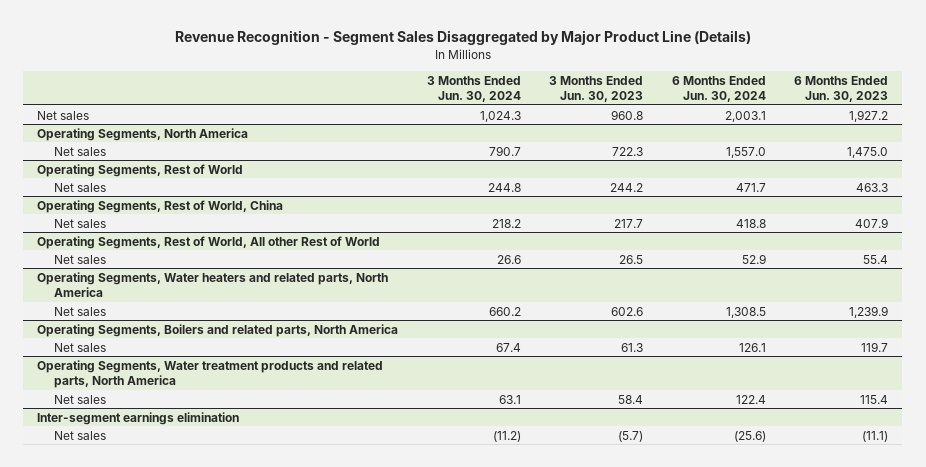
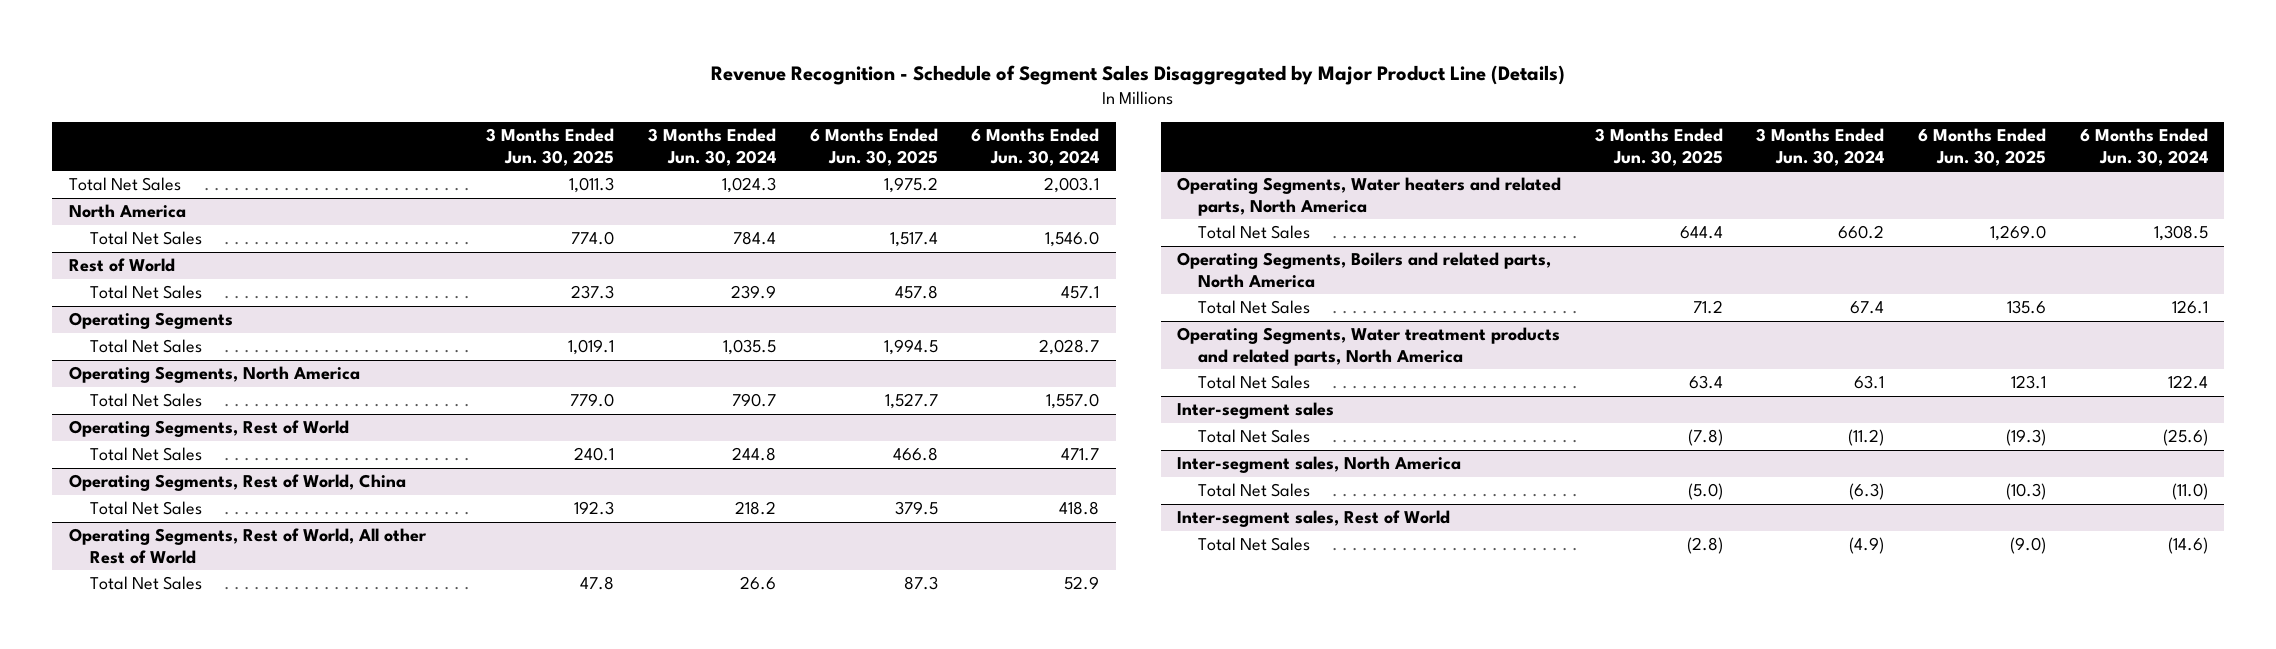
[174,30,751,46] Revenue Recognition - Segment Sales Disaggregated by Major Product Line (Details) -> [711,64,1566,85] Revenue Recognition - Schedule of Segment Sales Disaggregated by Major Product Line (Details)
[549,75,644,103] 3 Months Ended Jun. 30, 2023 -> none
[794,75,889,103] 6 Months Ended Jun. 30, 2023 -> none
none -> [486,128,615,166] 3 Months Ended Jun. 30, 2025
none -> [809,128,938,166] 6 Months Ended Jun. 30, 2025
[37,110,90,120] Net sales -> [68,177,181,192] Total Net Sales
none -> [68,204,186,219] North America
none -> [89,231,202,246] Total Net Sales
none -> [68,258,175,273] Rest of World
none -> [89,285,202,300] Total Net Sales
none -> [68,312,233,330] Operating Segments
none -> [89,339,202,354] Total Net Sales
[54,146,107,156] Net sales -> [89,393,202,408] Total Net Sales
[54,182,107,192] Net sales -> [89,447,202,462] Total Net Sales
[54,218,107,228] Net sales -> [89,501,202,516] Total Net Sales
[54,254,107,264] Net sales -> [89,576,202,591] Total Net Sales
[54,306,107,316] Net sales -> [1198,225,1311,240] Total Net Sales
[54,342,107,352] Net sales -> [1198,300,1311,315] Total Net Sales
[54,394,107,404] Net sales -> [1198,375,1311,390] Total Net Sales
[37,411,240,425] Inter-segment earnings elimination -> [1177,402,1335,420] Inter-segment sales
[54,430,107,440] Net sales -> [1198,429,1311,444] Total Net Sales
none -> [1177,456,1462,474] Inter-segment sales, North America
none -> [1198,483,1311,498] Total Net Sales
none -> [1177,510,1451,528] Inter-segment sales, Rest of World
none -> [1198,537,1311,552] Total Net Sales

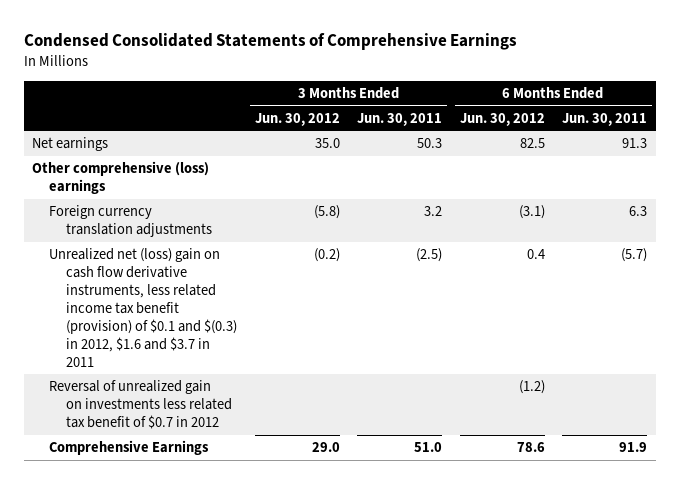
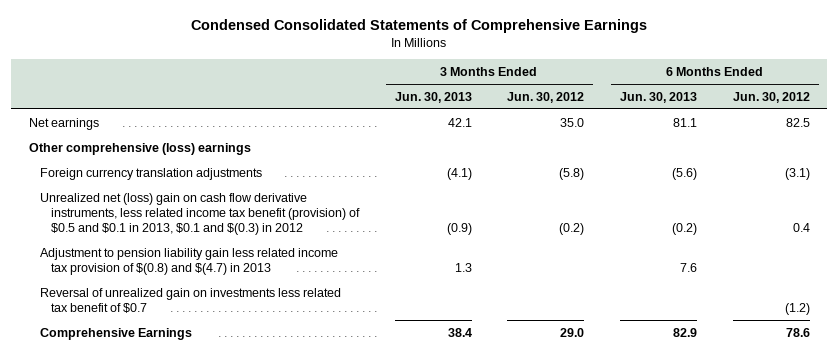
[357,112,443,126] Jun. 30, 2011 -> none
[562,112,648,126] Jun. 30, 2011 -> none
none -> [394,91,472,103] Jun. 30, 2013
none -> [619,91,697,103] Jun. 30, 2013
[49,248,238,367] Unrealized net (loss) gain on cash flow derivative instruments, less related income tax benefit (provision) of $0.1 and $(0.3) in 2012, $1.6 and $3.7 in 2011 -> [39,192,361,236] Unrealized net (loss) gain on cash flow derivative instruments, less related income tax benefit (provision) of $0.5 and $0.1 in 2013, $0.1 and $(0.3) in 2012
none -> [39,247,338,275] Adjustment to pension liability gain less related income tax provision of $(0.8) and $(4.7) in 2013
[49,380,233,430] Reversal of unrealized gain on investments less related tax benefit of $0.7 in 2012 -> [39,287,341,313] Reversal of unrealized gain on investments less related tax benefit of $0.7

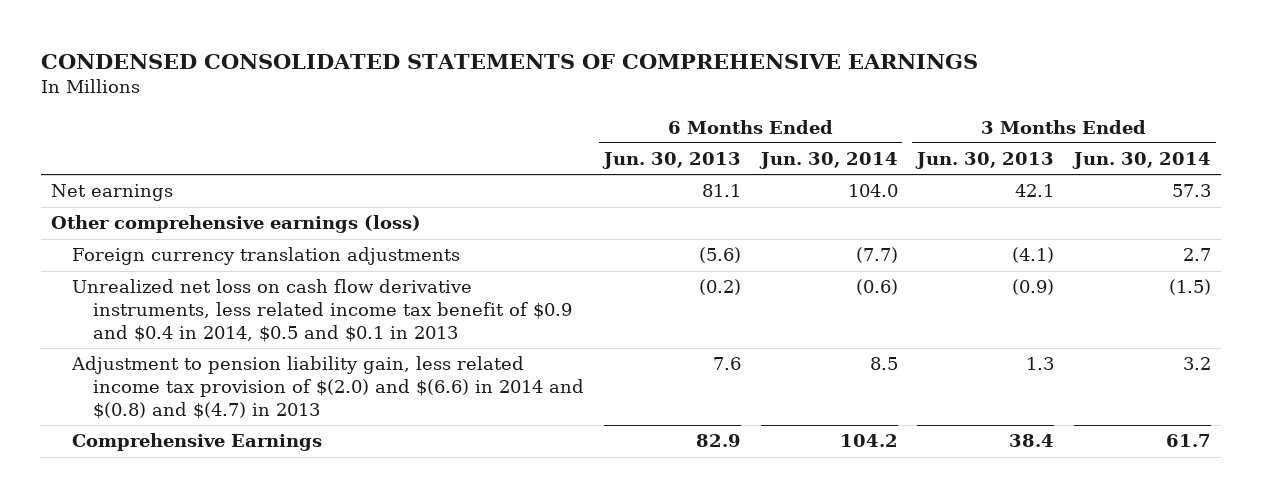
[191,19,648,34] Condensed Consolidated Statements of Comprehensive Earnings -> [41,54,979,70] CONDENSED CONSOLIDATED STATEMENTS OF COMPREHENSIVE EARNINGS
[507,91,585,103] Jun. 30, 2012 -> none
[732,91,810,103] Jun. 30, 2012 -> none
none -> [758,152,898,170] Jun. 30, 2014
none -> [1072,152,1212,170] Jun. 30, 2014
[28,142,251,155] Other comprehensive (loss) earnings -> [51,215,422,234] Other comprehensive earnings (loss)
[39,287,341,313] Reversal of unrealized gain on investments less related tax benefit of $0.7 -> none
[39,192,361,236] Unrealized net (loss) gain on cash flow derivative instruments, less related income tax benefit (provision) of $0.5 and $0.1 in 2013, $0.1 and $(0.3) in 2012 -> [71,279,572,342] Unrealized net loss on cash flow derivative instruments, less related income tax benefit of $0.9 and $0.4 in 2014, $0.5 and $0.1 in 2013
[39,247,338,275] Adjustment to pension liability gain less related income tax provision of $(0.8) and $(4.7) in 2013 -> [70,356,584,419] Adjustment to pension liability gain, less related income tax provision of $(2.0) and $(6.6) in 2014 and $(0.8) and $(4.7) in 2013

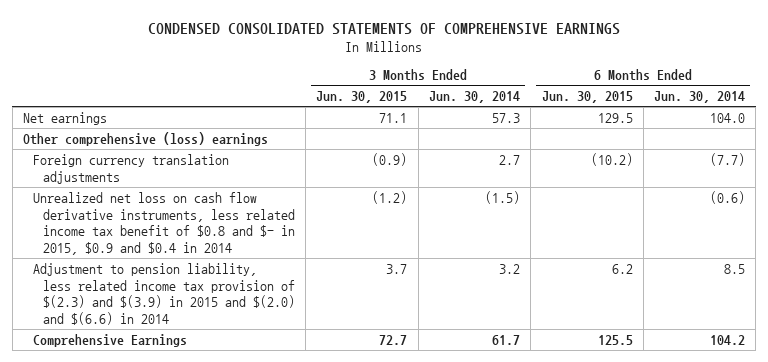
[601,152,741,170] Jun. 30, 2013 -> none
[915,152,1055,170] Jun. 30, 2013 -> none
none -> [316,91,408,104] Jun. 30, 2015
none -> [541,91,633,104] Jun. 30, 2015
[51,215,422,234] Other comprehensive earnings (loss) -> [23,131,269,146] Other comprehensive (loss) earnings
[71,279,572,342] Unrealized net loss on cash flow derivative instruments, less related income tax benefit of $0.9 and $0.4 in 2014, $0.5 and $0.1 in 2013 -> [33,191,295,255] Unrealized net loss on cash flow derivative instruments, less related income tax benefit of $0.8 and $- in 2015, $0.9 and $0.4 in 2014
[70,356,584,419] Adjustment to pension liability gain, less related income tax provision of $(2.0) and $(6.6) in 2014 and $(0.8) and $(4.7) in 2013 -> [33,262,295,325] Adjustment to pension liability, less related income tax provision of $(2.3) and $(3.9) in 2015 and $(2.0) and $(6.6) in 2014

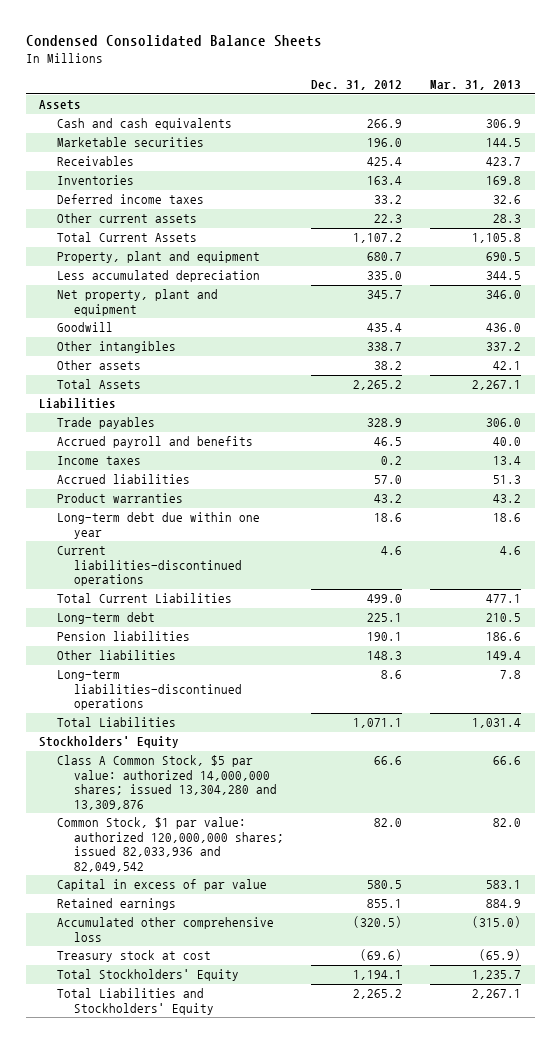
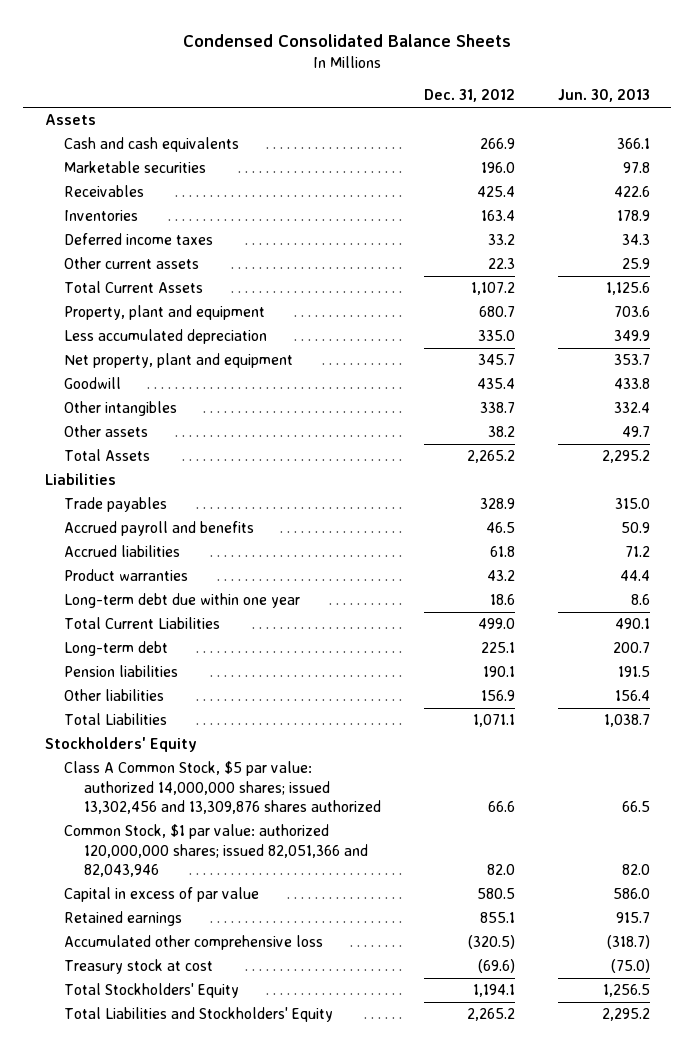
[429,80,521,91] Mar. 31, 2013 -> none
none -> [557,89,650,103] Jun. 30, 2013
[56,456,141,466] Income taxes -> none
[374,475,403,485] 57.0 -> [489,546,515,558] 61.8
[56,546,242,587] Current liabilities-discontinued operations -> none
[56,670,242,711] Long-term liabilities-discontinued operations -> none
[367,651,403,661] 148.3 -> [480,690,515,702] 156.9
[56,755,277,811] Class A Common Stock, $5 par value: authorized 14,000,000 shares; issued 13,304,280 and 13,309,876 -> [64,761,381,815] Class A Common Stock, $5 par value: authorized 14,000,000 shares; issued 13,302,456 and 13,309,876 shares authorized
[56,817,284,873] Common Stock, $1 par value: authorized 120,000,000 shares; issued 82,033,936 and 82,049,542 -> [64,824,368,878] Common Stock, $1 par value: authorized 120,000,000 shares; issued 82,051,366 and 82,043,946

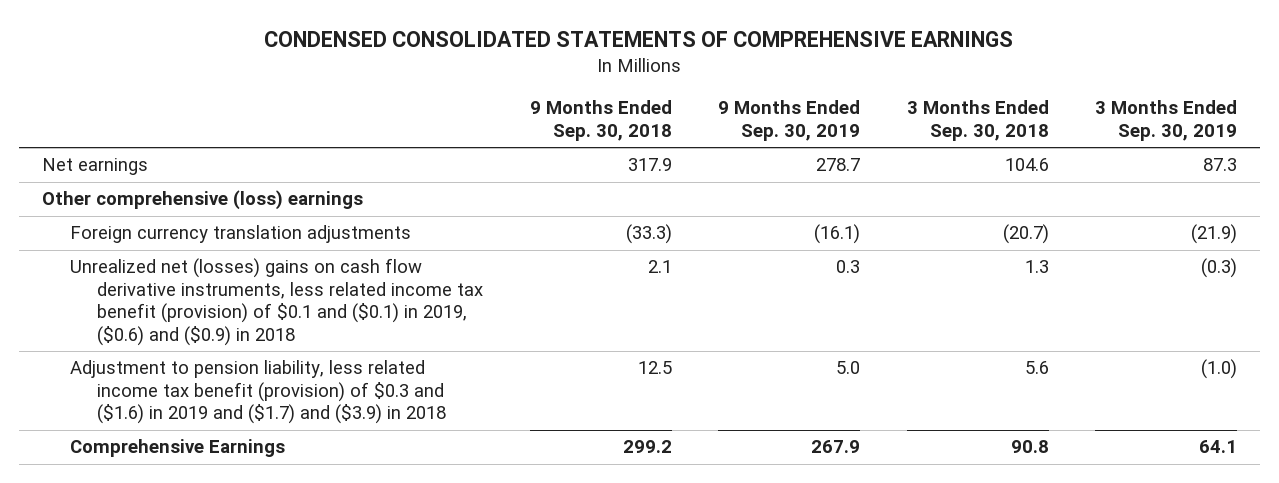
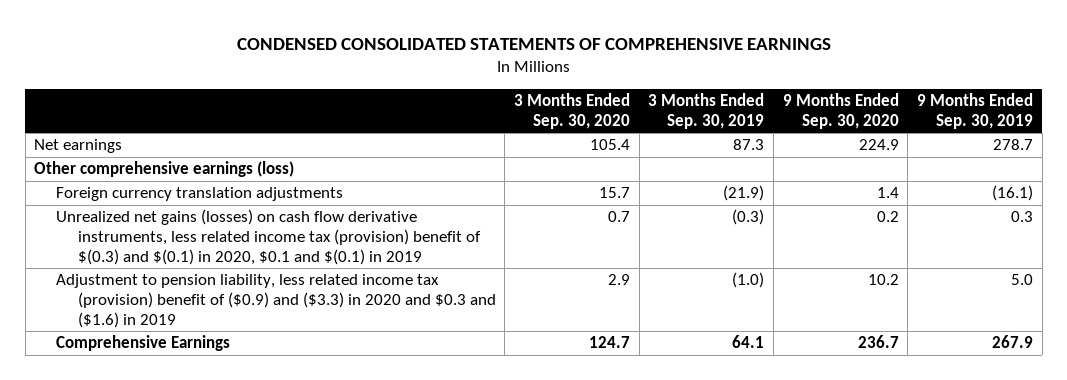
[529,100,672,141] 9 Months Ended Sep. 30, 2018 -> none
[906,100,1049,141] 3 Months Ended Sep. 30, 2018 -> none
none -> [514,93,631,129] 3 Months Ended Sep. 30, 2020
none -> [782,93,899,129] 9 Months Ended Sep. 30, 2020
[41,190,363,211] Other comprehensive (loss) earnings -> [34,161,295,178] Other comprehensive earnings (loss)
[69,258,484,346] Unrealized net (losses) gains on cash flow derivative instruments, less related income tax benefit (provision) of $0.1 and ($0.1) in 2019, ($0.6) and ($0.9) in 2018 -> [55,209,481,265] Unrealized net gains (losses) on cash flow derivative instruments, less related income tax (provision) benefit of $(0.3) and $(0.1) in 2020, $0.1 and $(0.1) in 2019
[69,360,447,425] Adjustment to pension liability, less related income tax benefit (provision) of $0.3 and ($1.6) in 2019 and ($1.7) and ($3.9) in 2018 -> [55,274,496,328] Adjustment to pension liability, less related income tax (provision) benefit of ($0.9) and ($3.3) in 2020 and $0.3 and ($1.6) in 2019

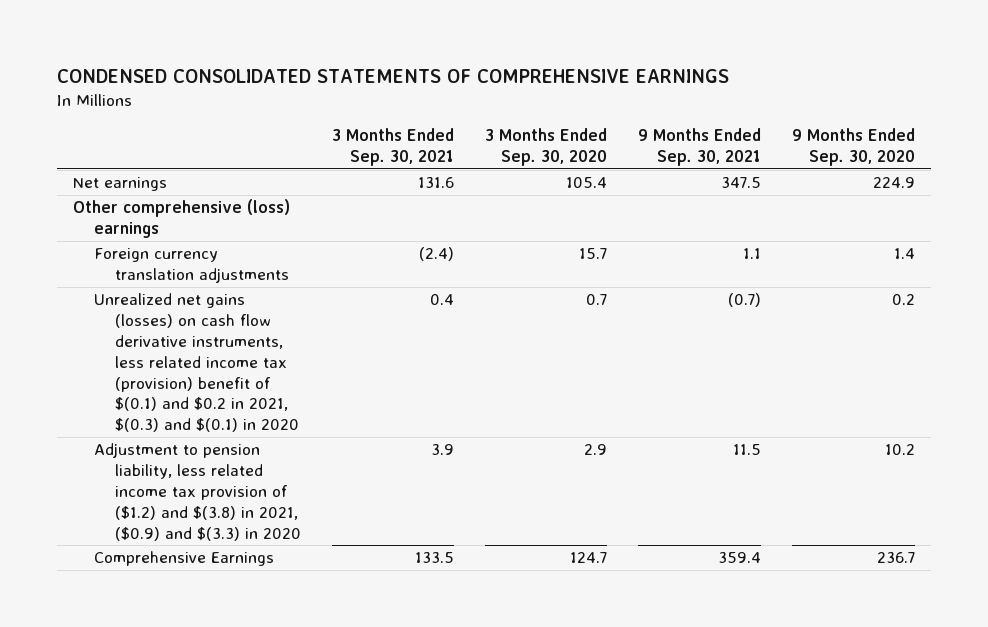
[648,93,765,129] 3 Months Ended Sep. 30, 2019 -> none
[917,93,1034,129] 9 Months Ended Sep. 30, 2019 -> none
none -> [331,128,454,167] 3 Months Ended Sep. 30, 2021
none -> [637,128,761,167] 9 Months Ended Sep. 30, 2021
[34,161,295,178] Other comprehensive earnings (loss) -> [72,199,290,239] Other comprehensive (loss) earnings
[55,209,481,265] Unrealized net gains (losses) on cash flow derivative instruments, less related income tax (provision) benefit of $(0.3) and $(0.1) in 2020, $0.1 and $(0.1) in 2019 -> [93,293,299,433] Unrealized net gains (losses) on cash flow derivative instruments, less related income tax (provision) benefit of $(0.1) and $0.2 in 2021, $(0.3) and $(0.1) in 2020
[55,274,496,328] Adjustment to pension liability, less related income tax (provision) benefit of ($0.9) and ($3.3) in 2020 and $0.3 and ($1.6) in 2019 -> [93,443,301,541] Adjustment to pension liability, less related income tax provision of ($1.2) and $(3.8) in 2021, ($0.9) and $(3.3) in 2020

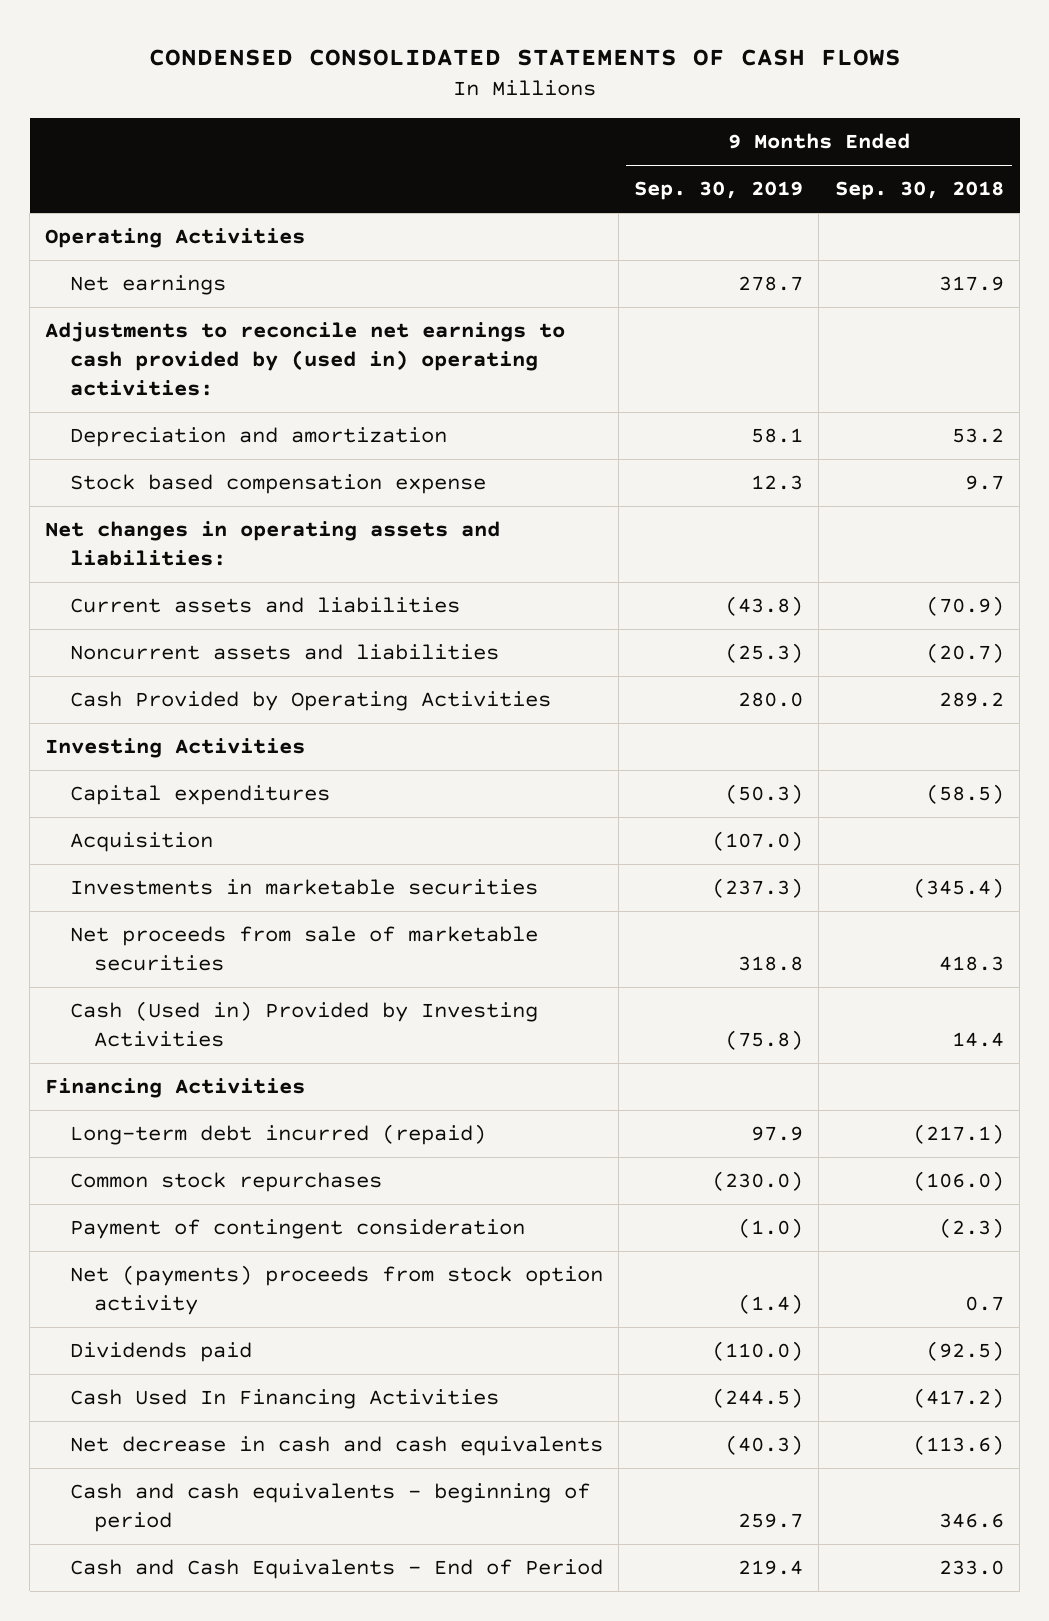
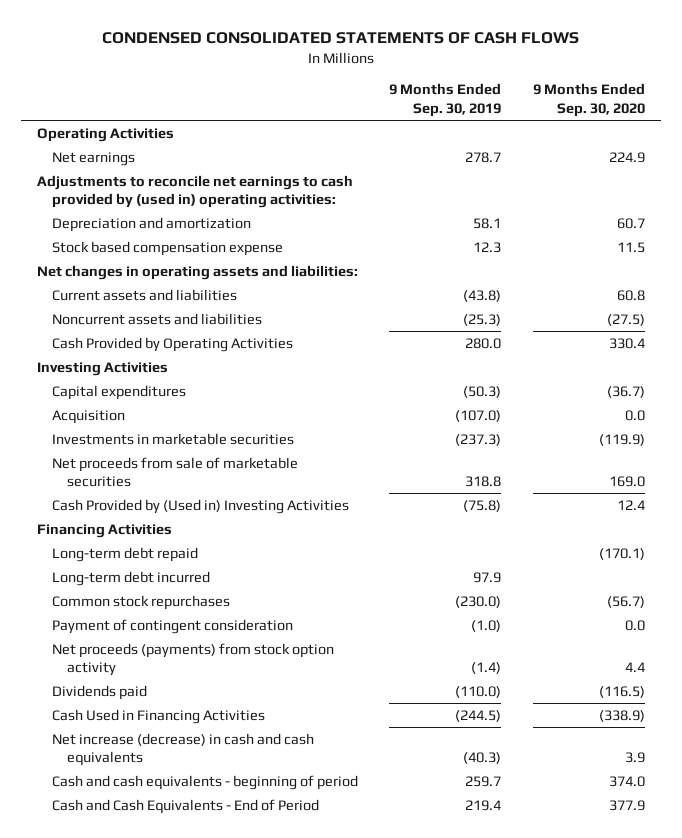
[834,181,1004,201] Sep. 30, 2018 -> none
none -> [533,83,646,117] 9 Months Ended Sep. 30, 2020
[69,1001,538,1047] Cash (Used in) Provided by Investing Activities -> [51,498,349,514] Cash Provided by (Used in) Investing Activities
none -> [51,546,198,562] Long-term debt repaid
[69,1124,486,1146] Long-term debt incurred (repaid) -> [51,570,210,586] Long-term debt incurred
[69,1265,603,1315] Net (payments) proceeds from stock option activity -> [51,642,334,676] Net proceeds (payments) from stock option activity
[69,1389,499,1410] Cash Used In Financing Activities -> [51,708,265,724] Cash Used in Financing Activities
[69,1436,603,1457] Net decrease in cash and cash equivalents -> [51,732,314,766] Net increase (decrease) in cash and cash equivalents

